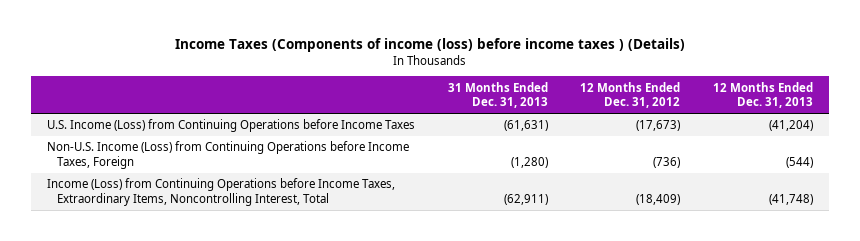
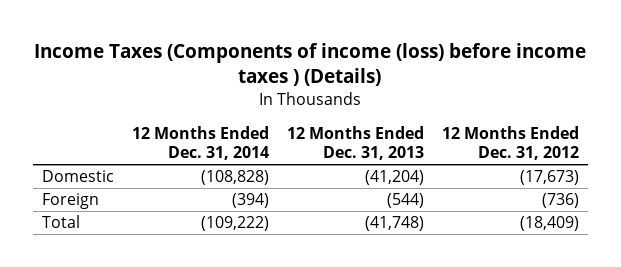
[447,81,548,109] 31 Months Ended Dec. 31, 2013 -> none
none -> [131,125,269,161] 12 Months Ended Dec. 31, 2014
[46,119,415,133] U.S. Income (Loss) from Continuing Operations before Income Taxes -> [42,170,115,183] Domestic
[46,141,409,169] Non-U.S. Income (Loss) from Continuing Operations before Income Taxes, Foreign -> [42,193,100,210] Foreign
[46,178,395,206] Income (Loss) from Continuing Operations before Income Taxes, Extraordinary Items, Noncontrolling Interest, Total -> [42,215,81,229] Total

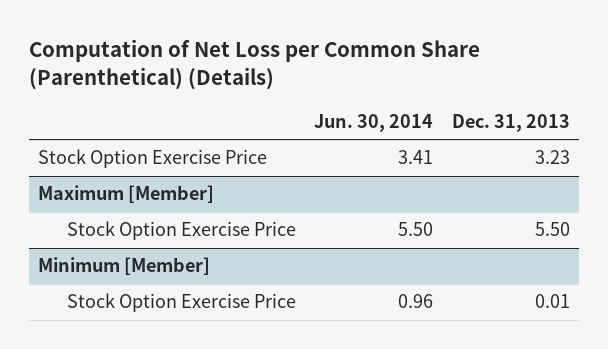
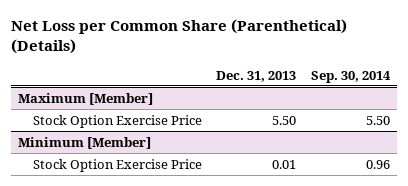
[29,39,481,91] Computation of Net Loss per Common Share (Parenthetical) (Details) -> [11,19,348,55] Net Loss per Common Share (Parenthetical) (Details)
[314,113,434,132] Jun. 30, 2014 -> none
none -> [310,70,391,83] Sep. 30, 2014
[38,149,268,169] Stock Option Exercise Price -> none

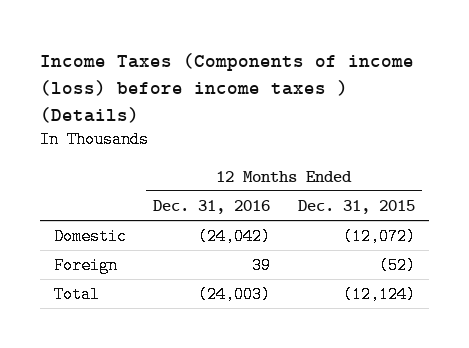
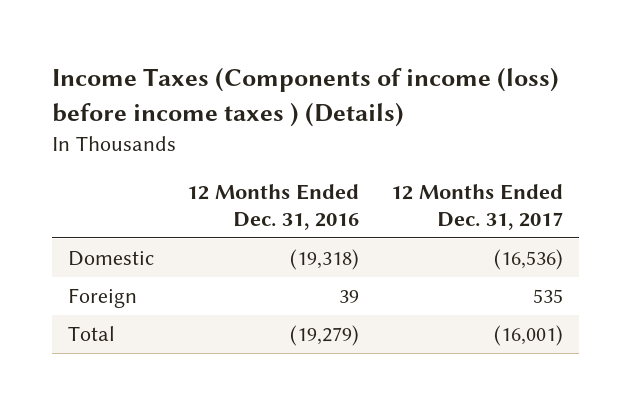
[297,199,415,214] Dec. 31, 2015 -> none
none -> [390,183,563,230] 12 Months Ended Dec. 31, 2017
[198,227,272,245] (24,042) -> [289,249,359,271] (19,318)
[198,285,272,303] (24,003) -> [289,325,359,347] (19,279)

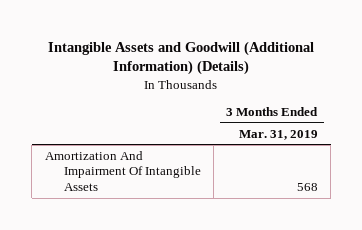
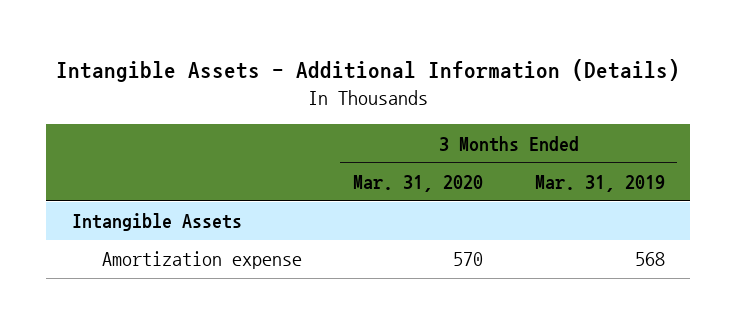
[48,40,315,76] Intangible Assets and Goodwill (Additional Information) (Details) -> [56,59,681,83] Intangible Assets - Additional Information (Details)
none -> [353,174,484,192] Mar. 31, 2020
none -> [71,213,242,232] Intangible Assets
[44,150,201,192] Amortization And Impairment Of Intangible Assets -> [101,251,302,270] Amortization expense

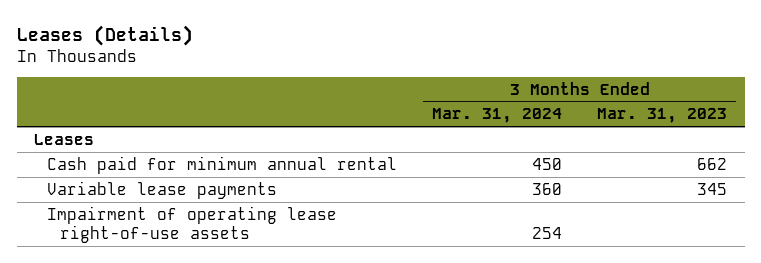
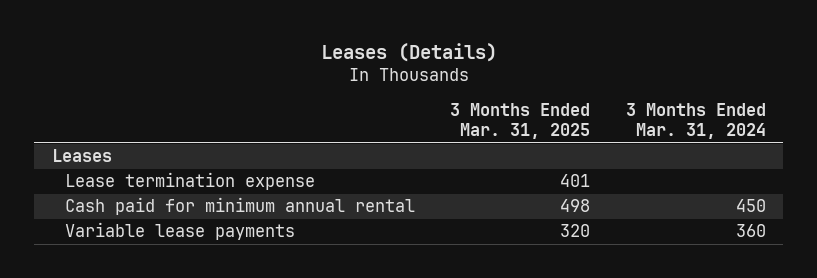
[597,108,728,124] Mar. 31, 2023 -> none
none -> [450,102,591,140] 3 Months Ended Mar. 31, 2025
none -> [65,172,316,191] Lease termination expense
[47,205,338,244] Impairment of operating lease right-of-use assets -> none

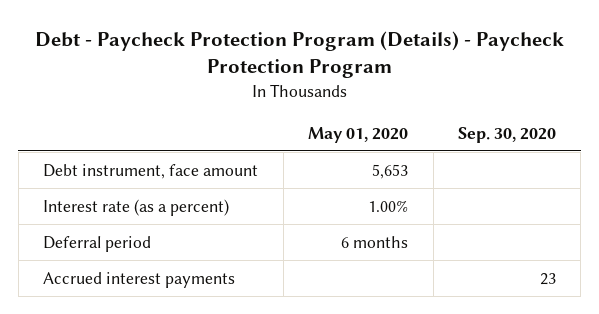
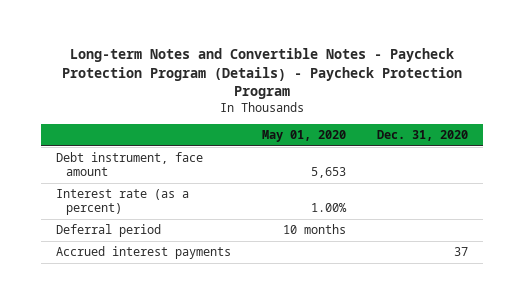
[34,30,564,79] Debt - Paycheck Protection Program (Details) - Paycheck Protection Program -> [61,48,462,100] Long-term Notes and Convertible Notes - Paycheck Protection Program (Details) - Paycheck Protection Program
[458,126,557,143] Sep. 30, 2020 -> none
none -> [376,130,468,142] Dec. 31, 2020
[341,235,409,248] 6 months -> [282,224,346,235] 10 months

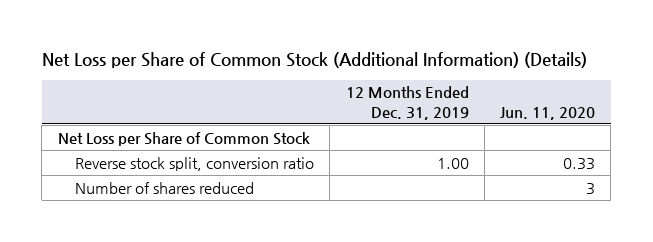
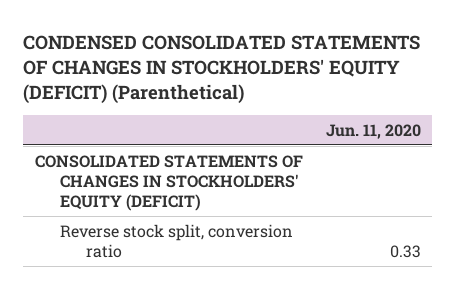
[41,51,587,68] Net Loss per Share of Common Stock (Additional Information) (Details) -> [23,34,421,104] CONDENSED CONSOLIDATED STATEMENTS OF CHANGES IN STOCKHOLDERS' EQUITY (DEFICIT) (Parenthetical)
[345,86,469,120] 12 Months Ended Dec. 31, 2019 -> none
[57,131,310,146] Net Loss per Share of Common Stock -> none
none -> [34,154,303,212] CONSOLIDATED STATEMENTS OF CHANGES IN STOCKHOLDERS' EQUITY (DEFICIT)
[75,181,255,194] Number of shares reduced -> none

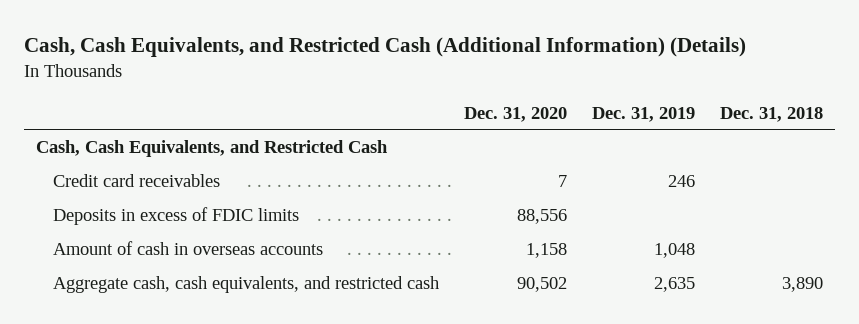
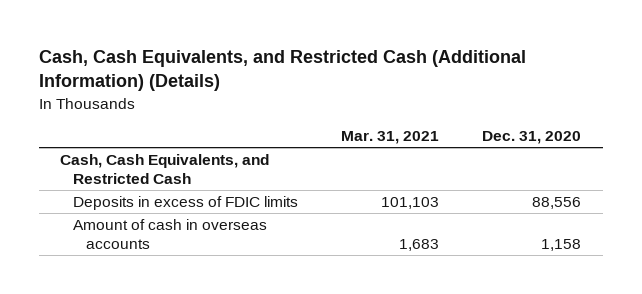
[591,106,695,122] Dec. 31, 2019 -> none
[719,106,823,122] Dec. 31, 2018 -> none
none -> [341,131,440,145] Mar. 31, 2021
[53,173,221,187] Credit card receivables -> none
[53,275,440,293] Aggregate cash, cash equivalents, and restricted cash -> none

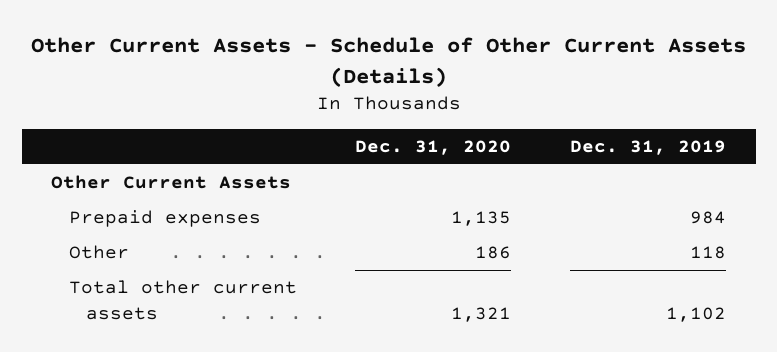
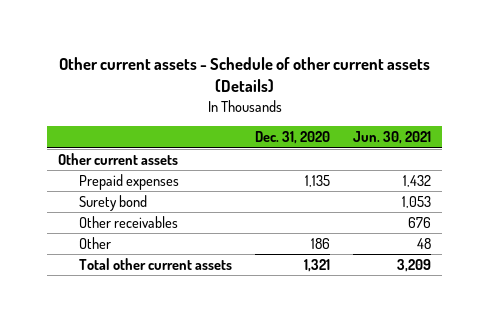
[30,37,746,87] Other Current Assets - Schedule of Other Current Assets (Details) -> [58,56,430,93] Other current assets - Schedule of other current assets (Details)
[570,140,727,156] Dec. 31, 2019 -> none
none -> [352,131,431,145] Jun. 30, 2021
[51,175,292,190] Other Current Assets -> [58,152,179,165] Other current assets
none -> [79,194,148,211] Surety bond
none -> [79,215,179,228] Other receivables

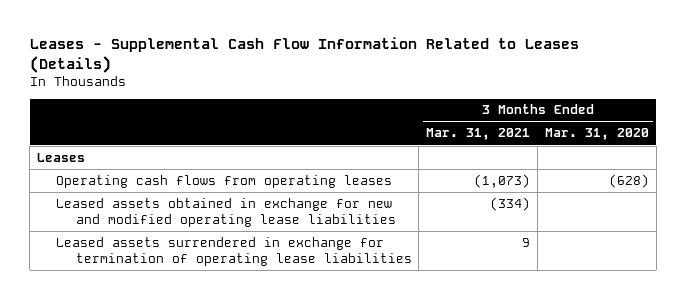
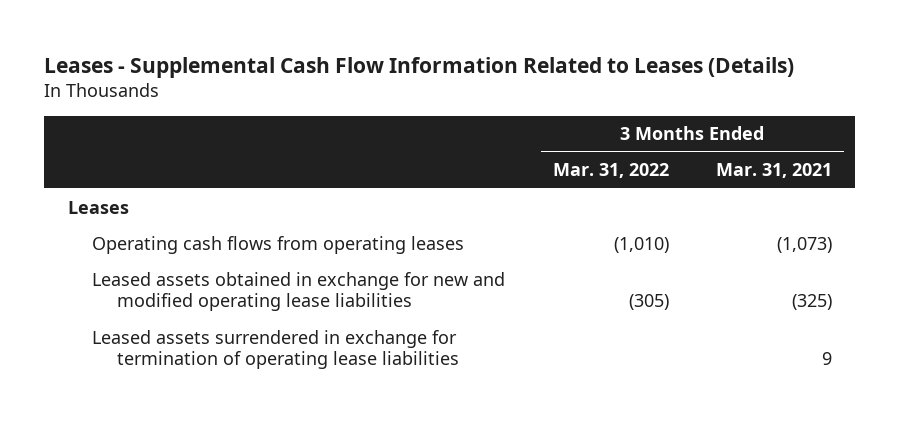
[545,128,650,141] Mar. 31, 2020 -> none
none -> [552,163,669,179] Mar. 31, 2022
[490,196,531,211] (334) -> [791,294,832,311] (325)

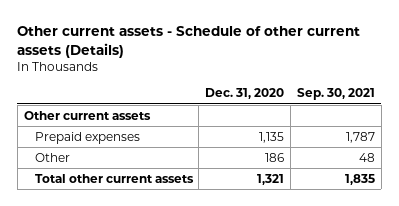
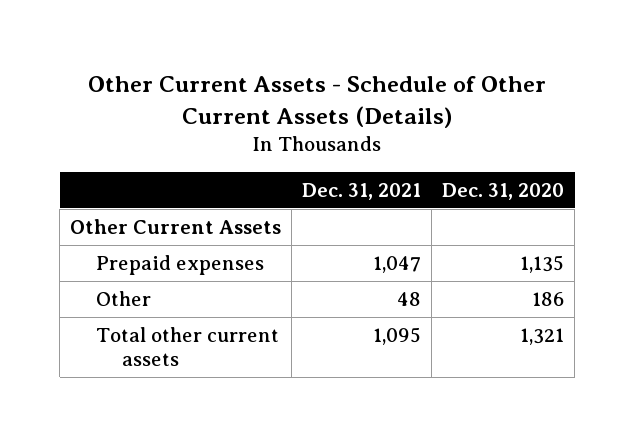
[17,25,361,58] Other current assets - Schedule of other current assets (Details) -> [88,75,547,128] Other Current Assets - Schedule of Other Current Assets (Details)
[296,88,375,101] Sep. 30, 2021 -> none
none -> [302,182,422,200] Dec. 31, 2021
[23,110,151,120] Other current assets -> [70,218,282,234] Other Current Assets

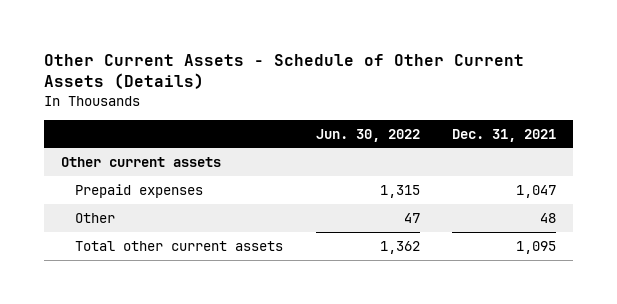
[442,182,565,200] Dec. 31, 2020 -> none
none -> [315,128,420,142] Jun. 30, 2022
[70,218,282,234] Other Current Assets -> [60,156,221,167] Other current assets

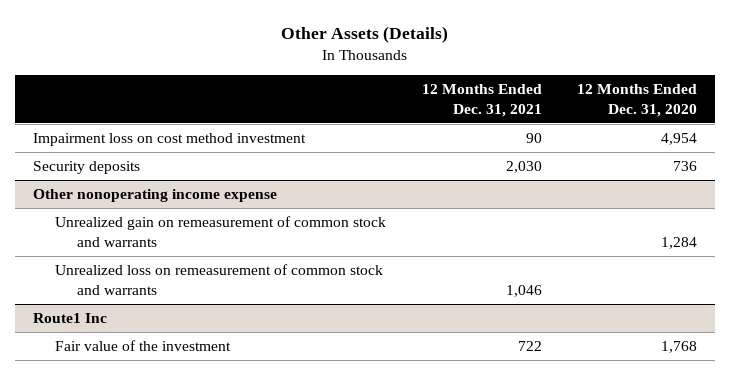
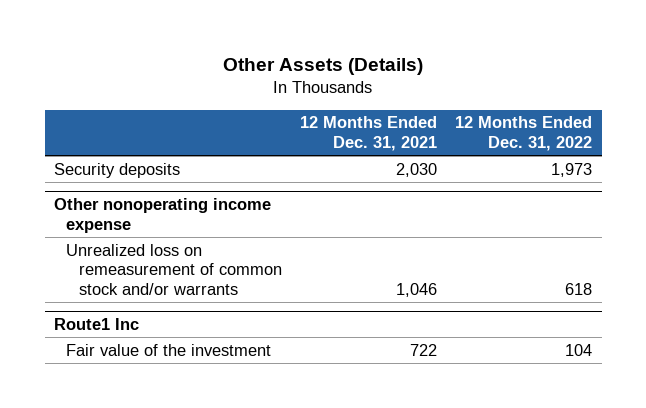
[577,83,698,117] 12 Months Ended Dec. 31, 2020 -> none
none -> [455,116,593,152] 12 Months Ended Dec. 31, 2022
[33,133,307,147] Impairment loss on cost method investment -> none
[55,216,387,247] Unrealized gain on remeasurement of common stock and warrants -> none
[55,264,384,295] Unrealized loss on remeasurement of common stock and warrants -> [66,243,282,295] Unrealized loss on remeasurement of common stock and/or warrants

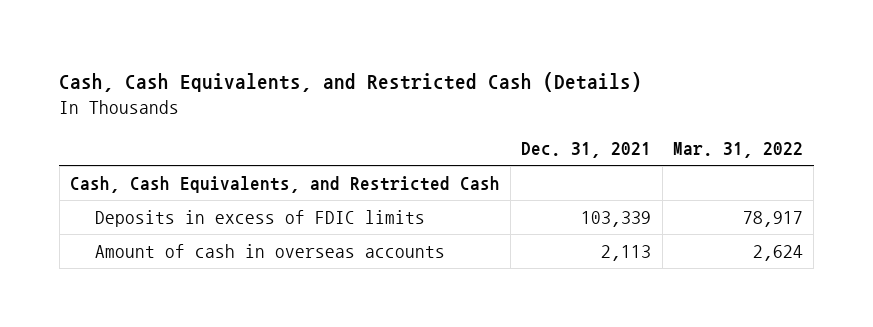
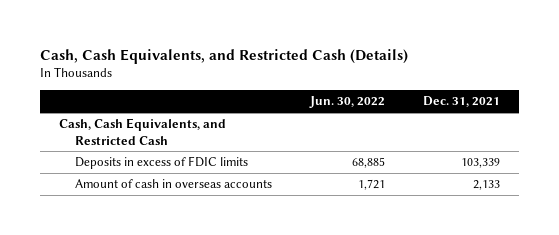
[672,142,803,159] Mar. 31, 2022 -> none
none -> [309,96,386,109] Jun. 30, 2022
[601,244,652,261] 2,113 -> [473,180,501,191] 2,133

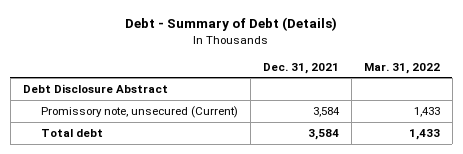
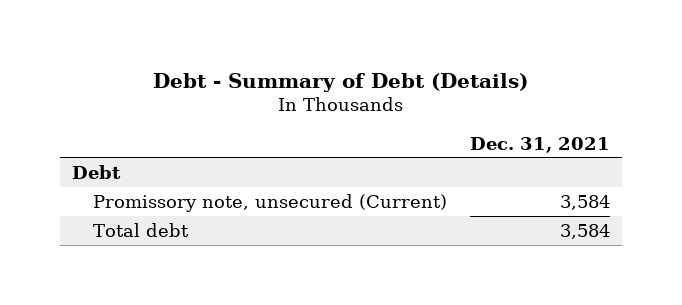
[363,62,440,74] Mar. 31, 2022 -> none
[23,83,169,93] Debt Disclosure Abstract -> [72,164,122,179] Debt

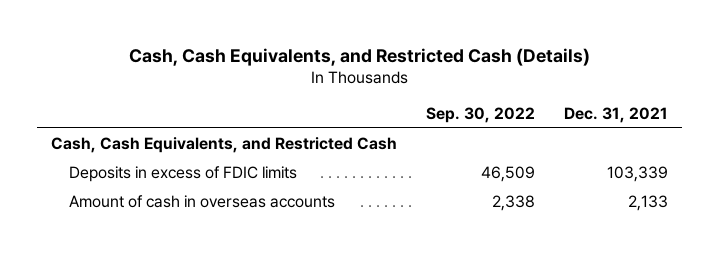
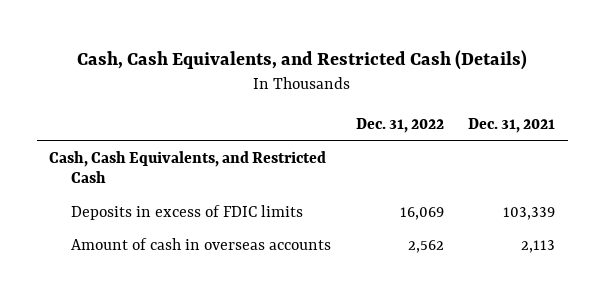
[426,106,536,123] Sep. 30, 2022 -> none
none -> [355,117,444,133] Dec. 31, 2022
[627,195,668,212] 2,133 -> [521,239,556,253] 2,113

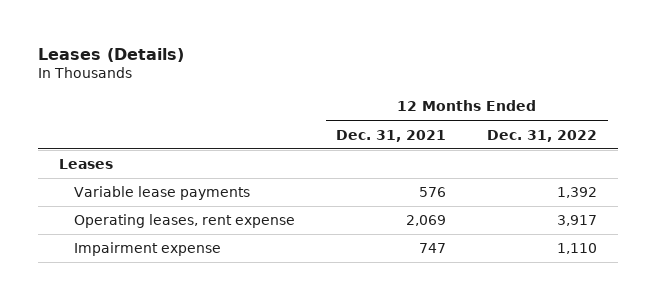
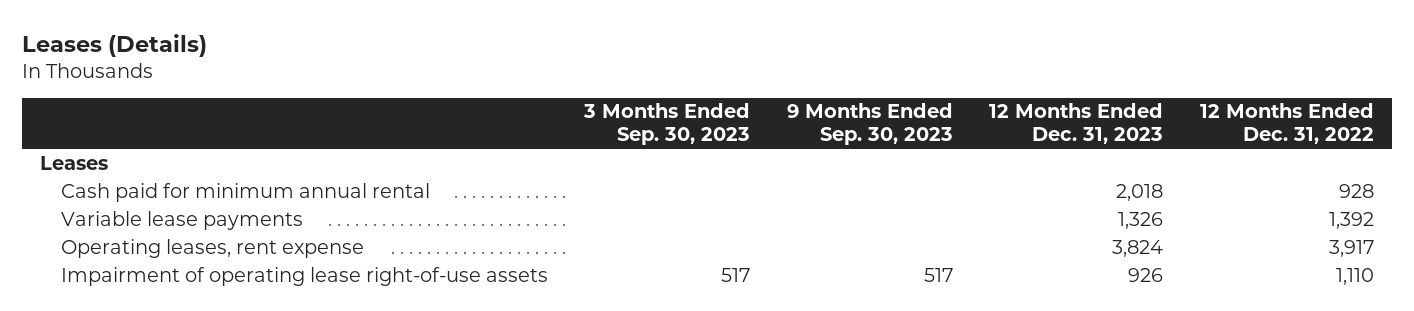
[336,129,447,142] Dec. 31, 2021 -> none
none -> [583,103,751,146] 3 Months Ended Sep. 30, 2023
none -> [786,103,953,146] 9 Months Ended Sep. 30, 2023
none -> [989,103,1164,145] 12 Months Ended Dec. 31, 2023
none -> [60,182,430,202] Cash paid for minimum annual rental
[73,242,221,257] Impairment expense -> [60,266,548,286] Impairment of operating lease right-of-use assets

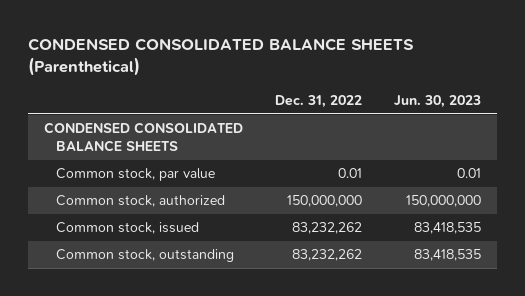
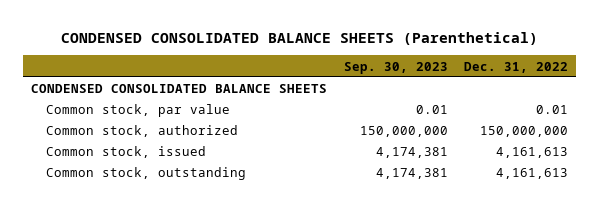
[394,94,482,108] Jun. 30, 2023 -> none
none -> [343,61,448,74] Sep. 30, 2023
[292,222,363,235] 83,232,262 -> [495,147,568,159] 4,161,613
[292,249,363,262] 83,232,262 -> [495,168,568,180] 4,161,613

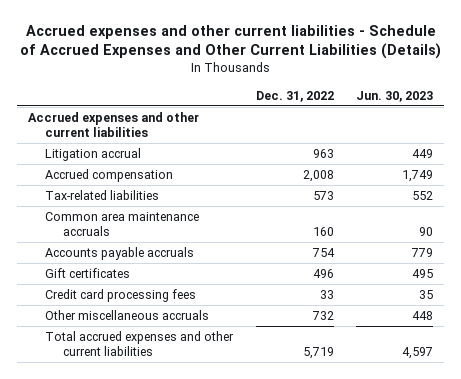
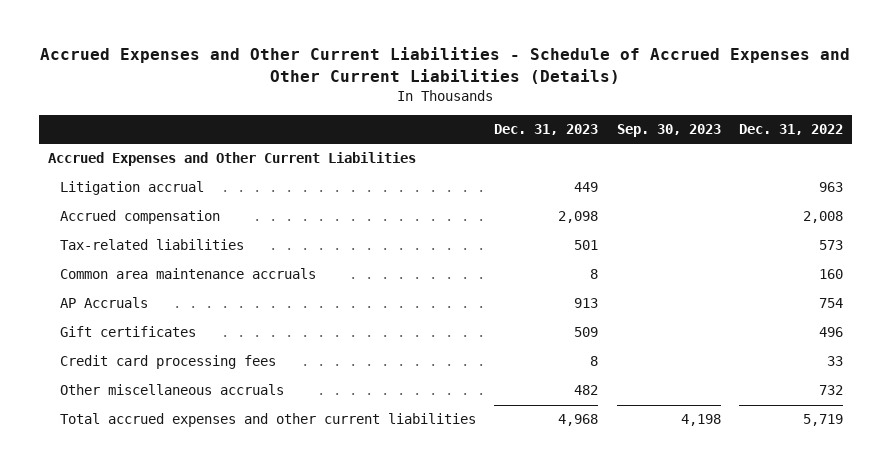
[19,25,441,60] Accrued expenses and other current liabilities - Schedule of Accrued Expenses and Other Current Liabilities (Details) -> [40,47,851,85] Accrued Expenses and Other Current Liabilities - Schedule of Accrued Expenses and Other Current Liabilities (Details)
[356,90,434,102] Jun. 30, 2023 -> none
none -> [494,124,599,136] Dec. 31, 2023
none -> [616,124,721,138] Sep. 30, 2023
[28,111,200,137] Accrued expenses and other current liabilities -> [47,152,416,167] Accrued Expenses and Other Current Liabilities
[45,246,195,260] Accounts payable accruals -> [60,297,149,309] AP Accruals

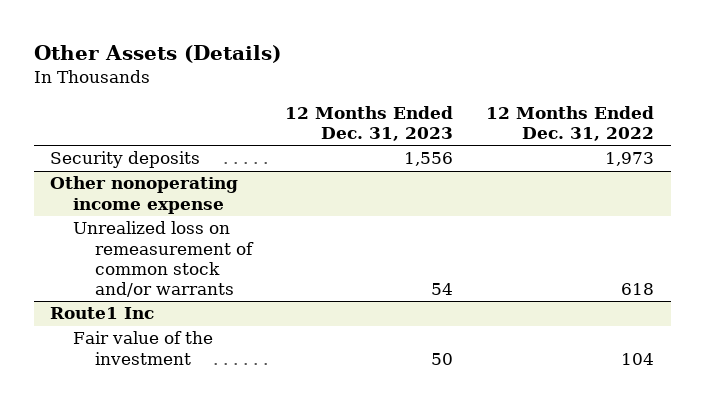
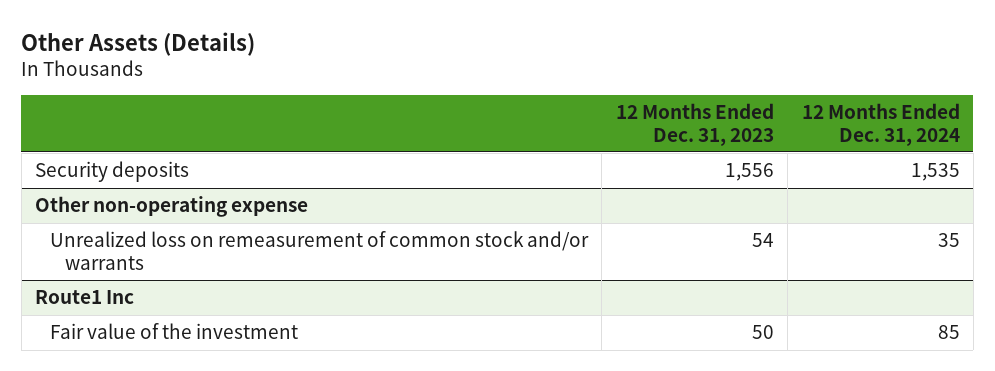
[486,105,655,142] 12 Months Ended Dec. 31, 2022 -> none
none -> [801,103,960,146] 12 Months Ended Dec. 31, 2024
[50,176,239,214] Other nonoperating income expense -> [34,196,308,218] Other non-operating expense

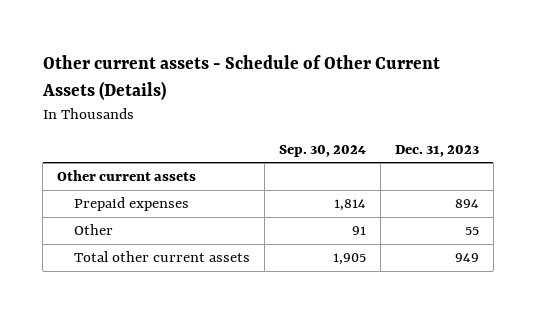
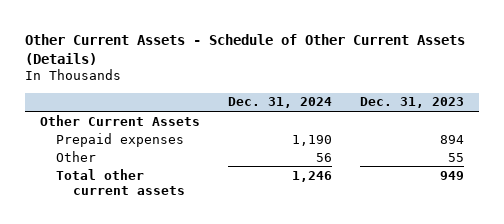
[41,55,440,100] Other current assets - Schedule of Other Current Assets (Details) -> [25,33,466,65] Other Current Assets - Schedule of Other Current Assets (Details)
[278,144,366,157] Sep. 30, 2024 -> none
none -> [228,97,333,109] Dec. 31, 2024
[57,170,197,182] Other current assets -> [39,114,200,126] Other Current Assets

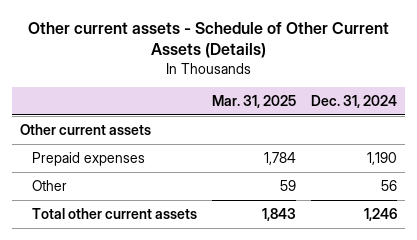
[25,33,466,65] Other Current Assets - Schedule of Other Current Assets (Details) -> [27,21,389,59] Other current assets - Schedule of Other Current Assets (Details)
[360,97,465,109] Dec. 31, 2023 -> none
none -> [211,95,296,109] Mar. 31, 2025
[39,114,200,126] Other Current Assets -> [20,123,152,135] Other current assets

